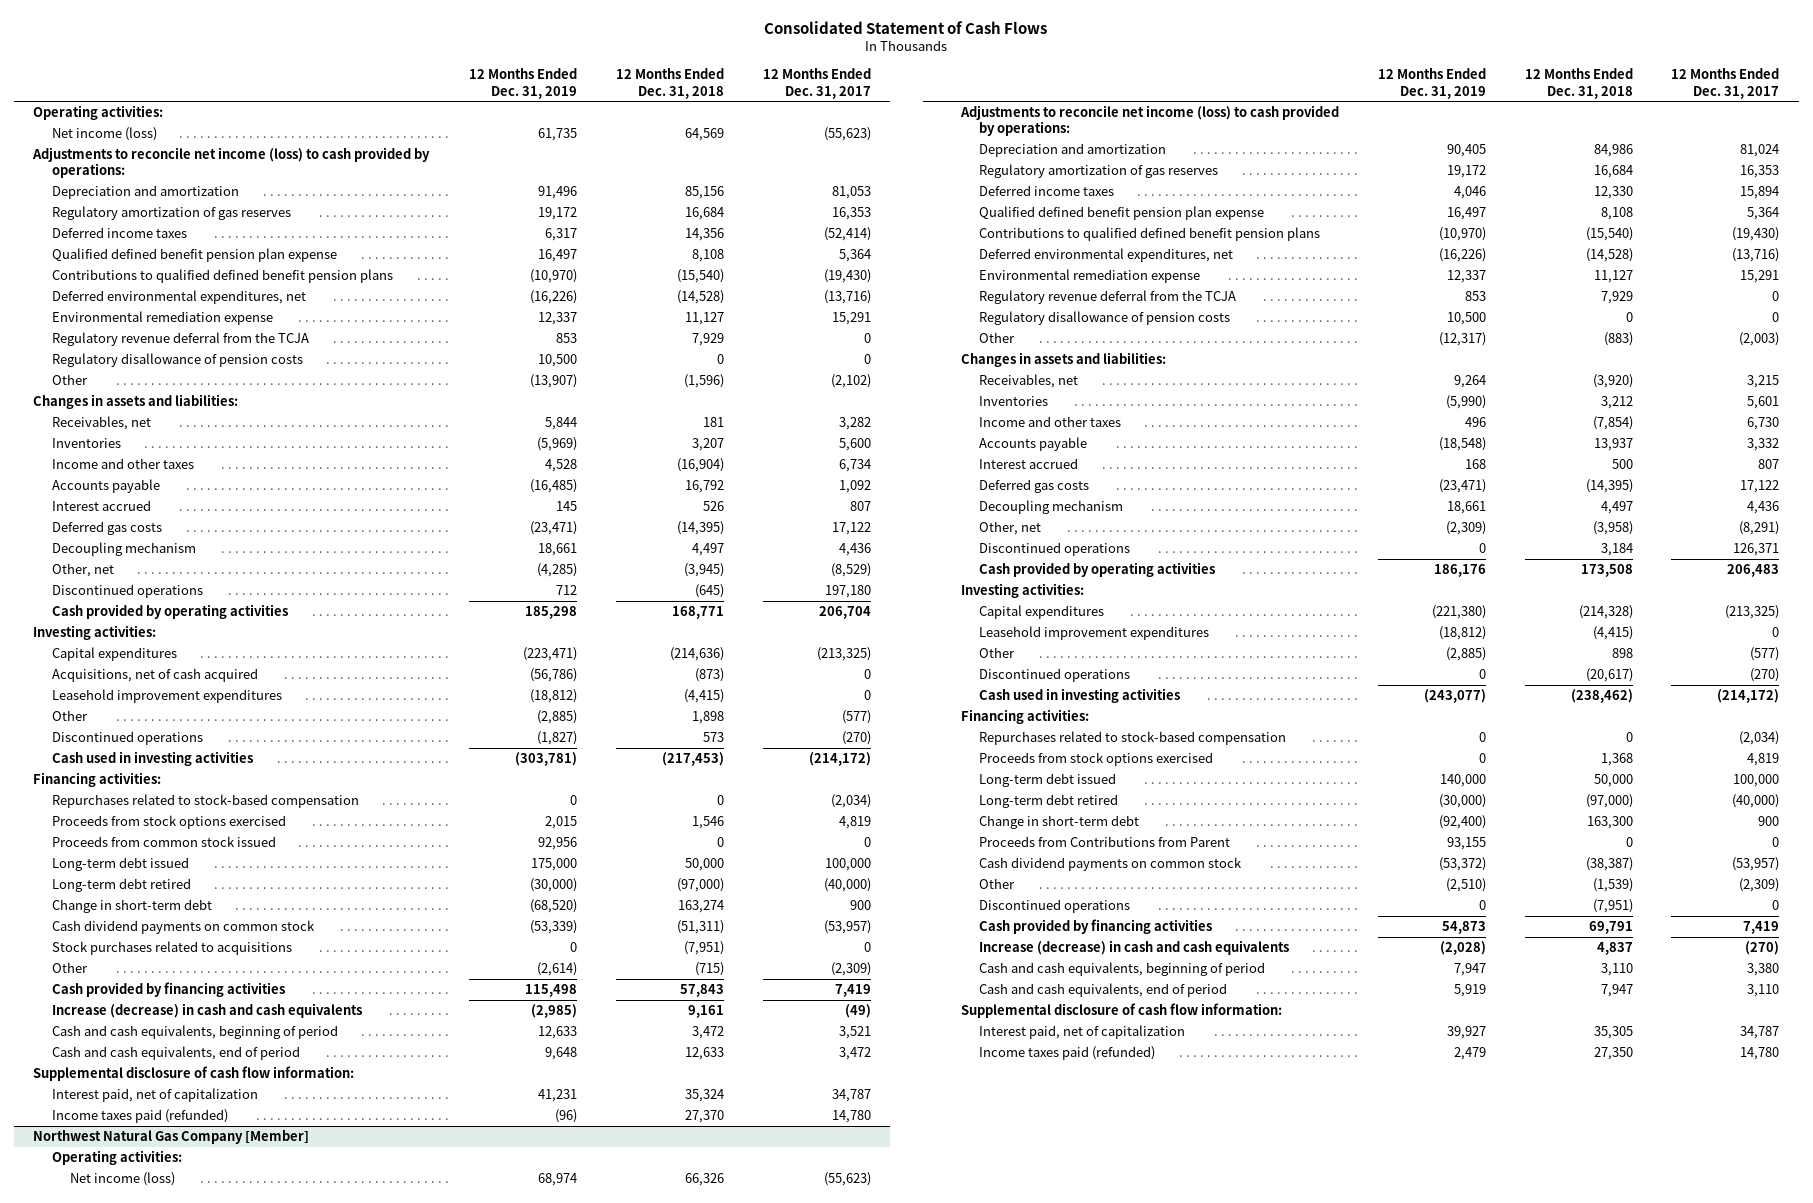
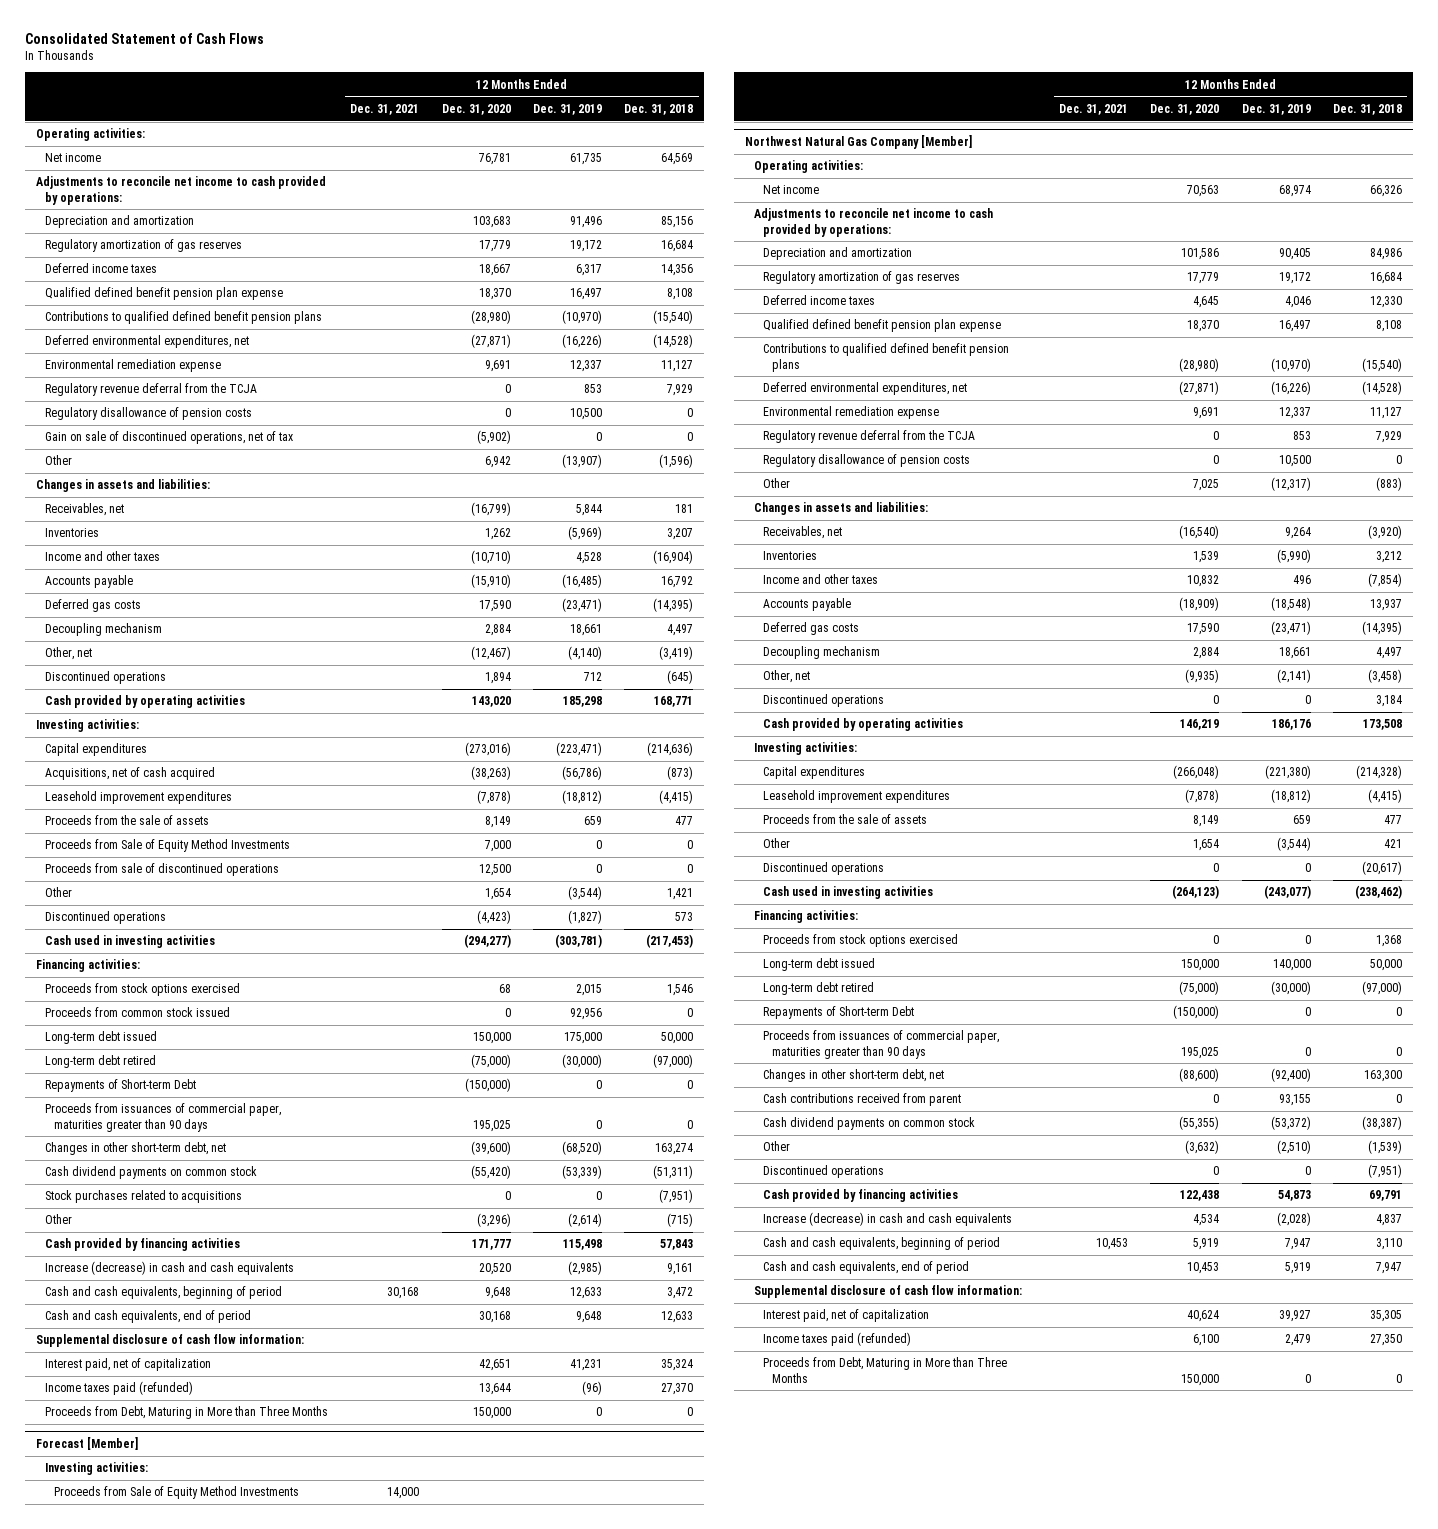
[762,68,871,99] 12 Months Ended Dec. 31, 2017 -> none
none -> [350,103,420,115] Dec. 31, 2021
none -> [441,103,511,115] Dec. 31, 2020
[51,127,157,142] Net income (loss) -> [45,153,102,163] Net income
[32,147,431,179] Adjustments to reconcile net income (loss) to cash provided by operations: -> [36,176,327,205] Adjustments to reconcile net income to cash provided by operations:
none -> [45,431,294,445] Gain on sale of discontinued operations, net of tax
[51,500,151,512] Interest accrued -> none
[536,563,577,578] (4,285) -> [567,646,602,661] (4,140)
[683,563,724,578] (3,945) -> [659,646,694,661] (3,419)
none -> [45,815,210,826] Proceeds from the sale of assets
none -> [45,839,291,853] Proceeds from Sale of Equity Method Investments
none -> [45,863,280,877] Proceeds from sale of discontinued operations
[536,710,577,725] (2,885) -> [567,886,602,901] (3,544)
[691,711,724,725] 1,898 -> [667,888,694,901] 1,421
[51,794,359,809] Repurchases related to stock-based compensation -> none
none -> [45,1079,197,1093] Repayments of Short-term Debt
none -> [45,1103,282,1132] Proceeds from issuances of commercial paper, maturities greater than 90 days
[51,899,212,914] Change in short-term debt -> [45,1142,227,1156] Changes in other short-term debt, net
none -> [45,1406,329,1420] Proceeds from Debt, Maturing in More than Three Months
none -> [36,1436,139,1450] Forecast [Member]
none -> [45,1462,149,1476] Investing activities:
none -> [54,1486,300,1500] Proceeds from Sale of Equity Method Investments
[70,1172,176,1187] Net income (loss) -> [762,185,819,195] Net income
[959,105,1339,137] Adjustments to reconcile net income (loss) to cash provided by operations: -> [754,208,994,237] Adjustments to reconcile net income to cash provided by operations:
[979,458,1079,470] Interest accrued -> none
[1445,521,1486,536] (2,309) -> [1276,669,1311,684] (2,141)
[1592,521,1633,536] (3,958) -> [1367,669,1402,684] (3,458)
none -> [762,814,927,825] Proceeds from the sale of assets
[1445,647,1486,662] (2,885) -> [1276,837,1311,852] (3,544)
[1611,648,1633,659] 898 -> [1383,839,1402,849] 421
[979,731,1287,746] Repurchases related to stock-based compensation -> none
none -> [762,1006,914,1020] Repayments of Short-term Debt
none -> [762,1030,999,1059] Proceeds from issuances of commercial paper, maturities greater than 90 days
[979,815,1140,830] Change in short-term debt -> [762,1069,944,1083] Changes in other short-term debt, net
[979,836,1231,848] Proceeds from Contributions from Parent -> [762,1093,961,1107] Cash contributions received from parent
none -> [762,1357,1007,1383] Proceeds from Debt, Maturing in More than Three Months

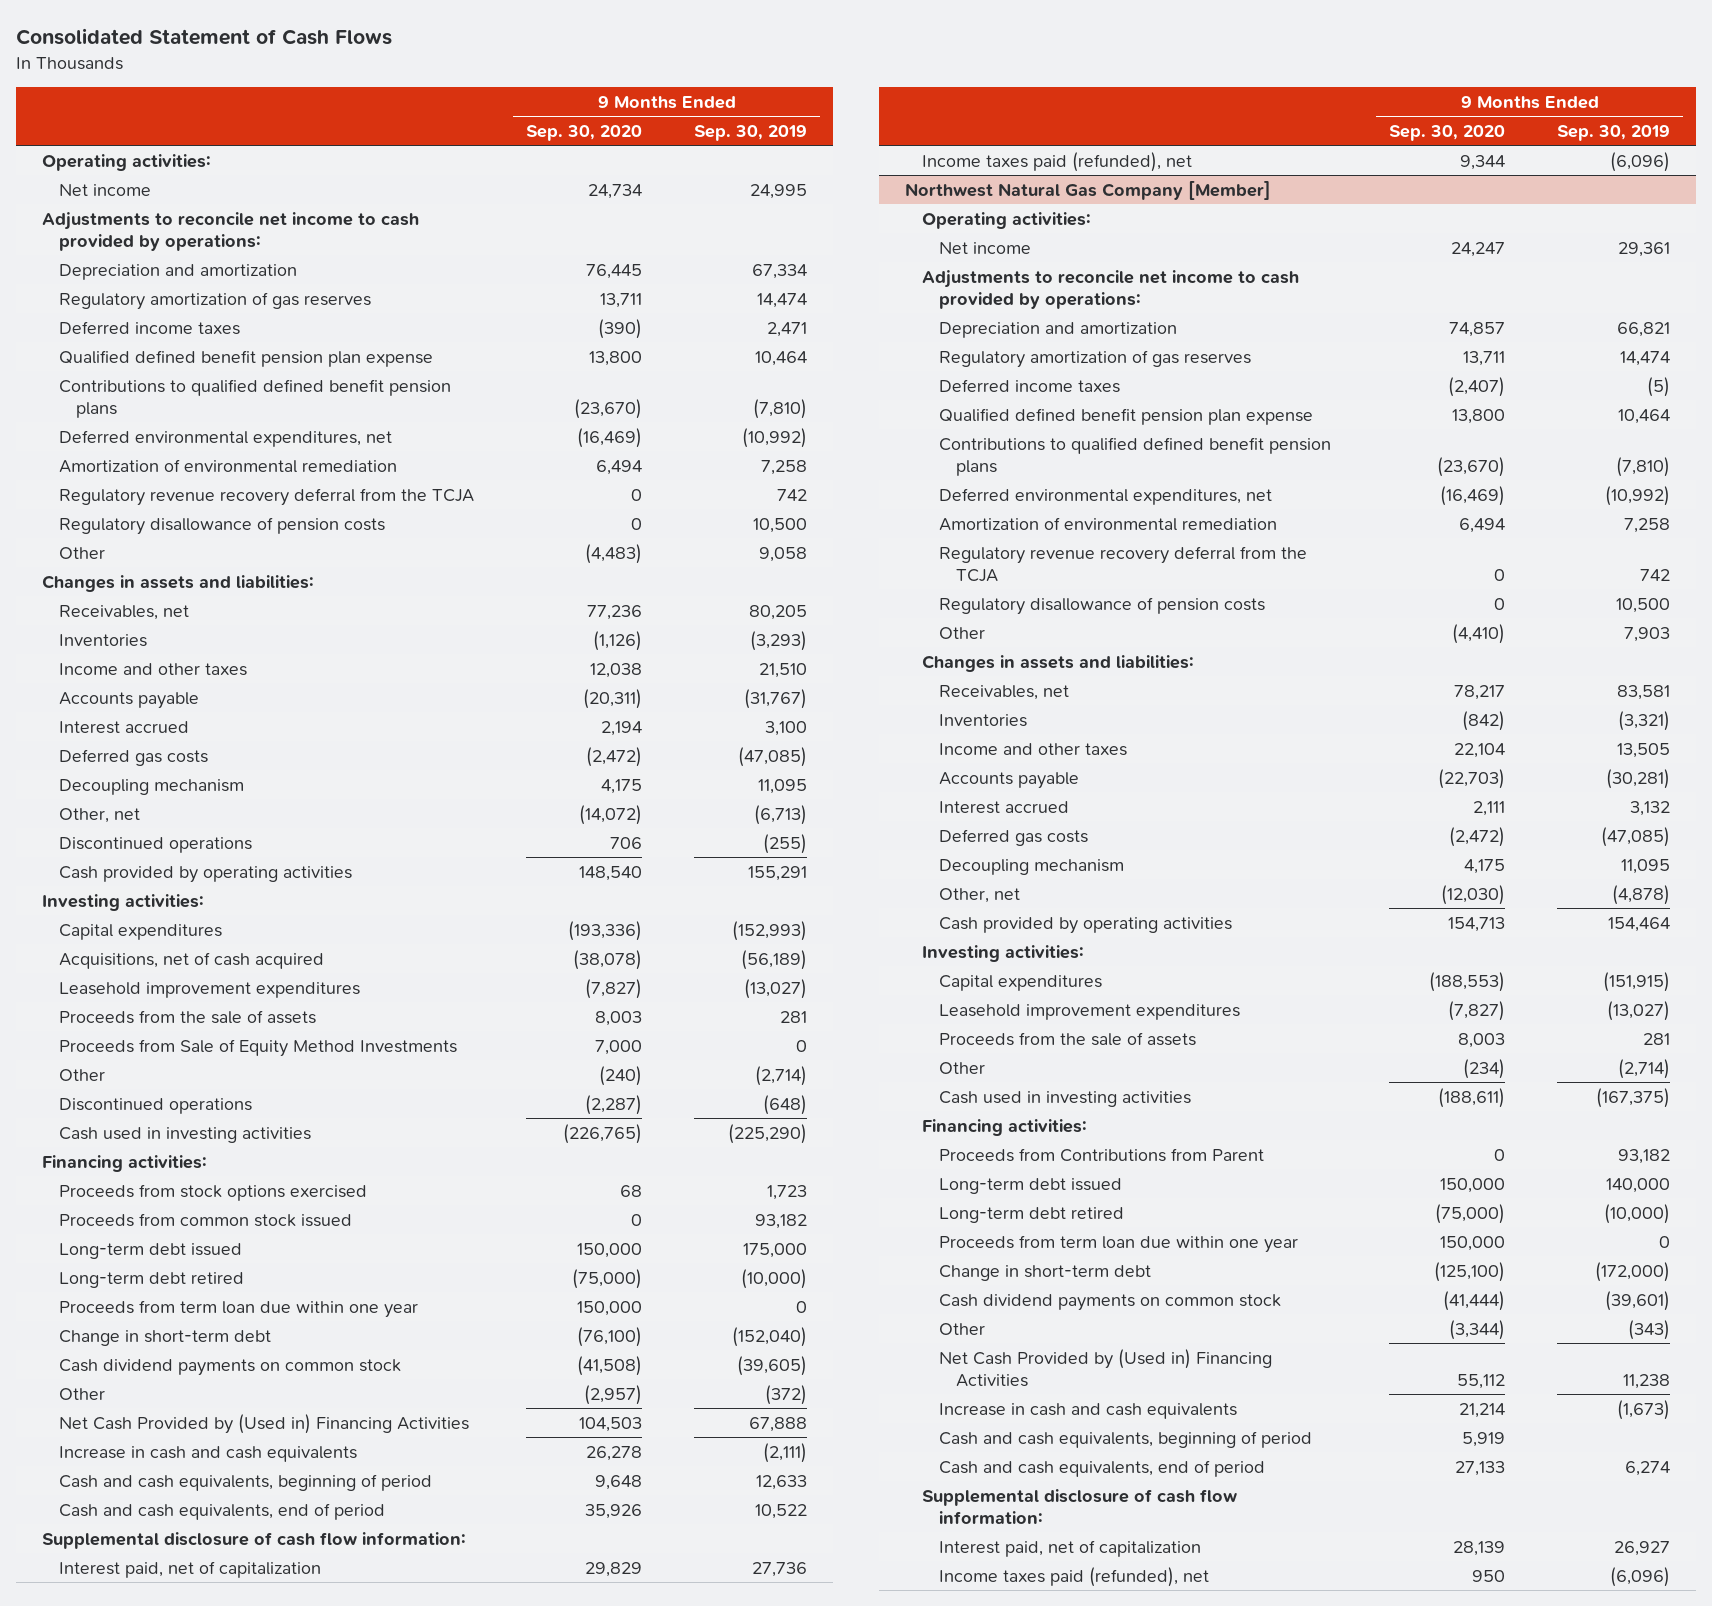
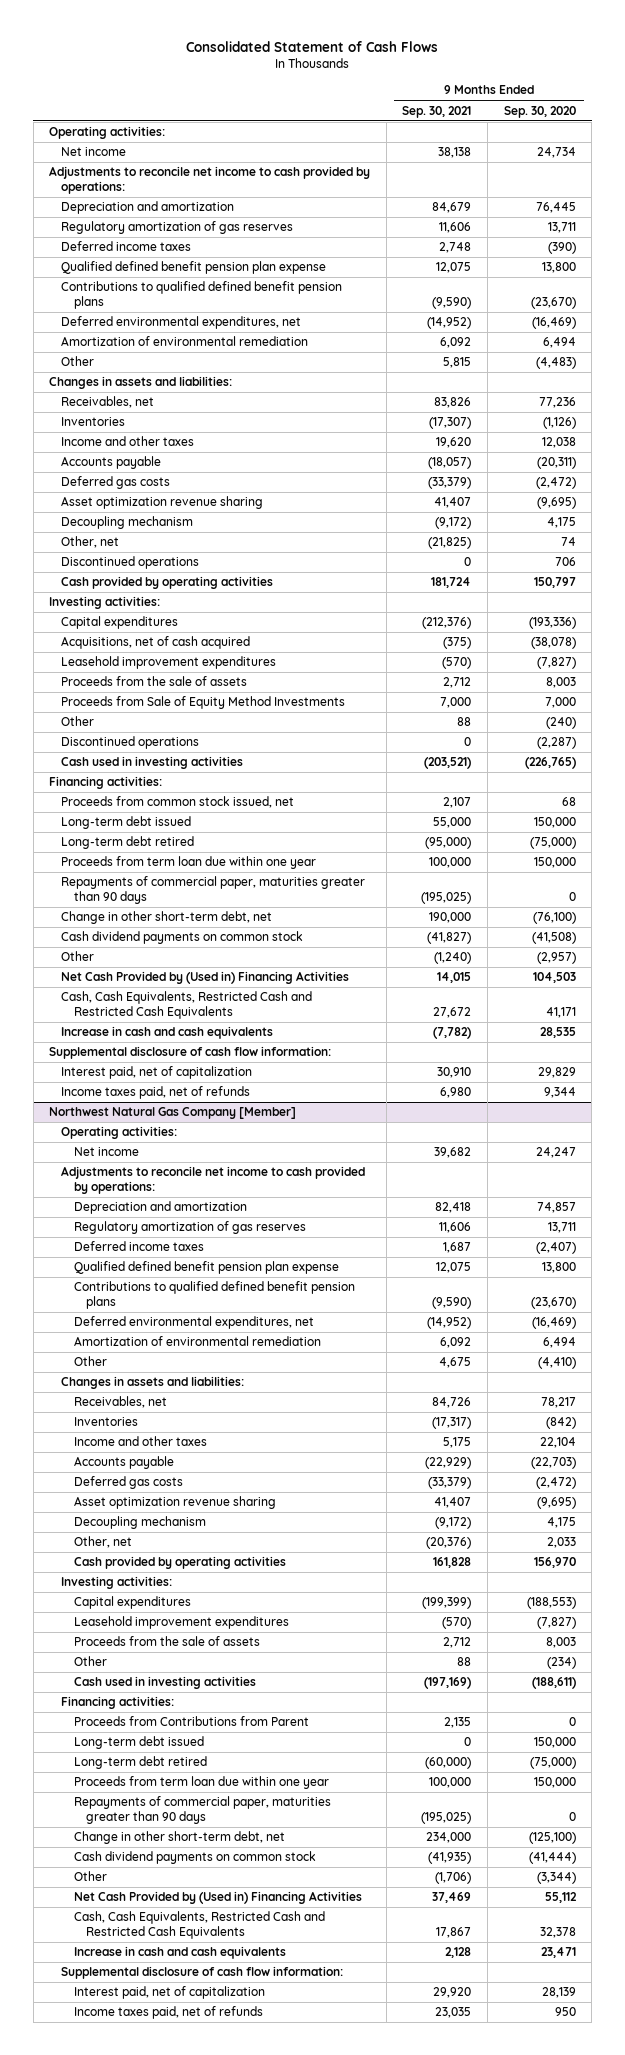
[694,124,808,141] Sep. 30, 2019 -> none
none -> [402,105,472,118] Sep. 30, 2021
[59,487,475,506] Regulatory revenue recovery deferral from the TCJA -> none
[59,516,386,535] Regulatory disallowance of pension costs -> none
[59,720,190,734] Interest accrued -> none
none -> [61,496,264,510] Asset optimization revenue sharing
[579,804,643,825] (14,072) -> [560,537,576,547] 74
[579,865,643,881] 148,540 -> [533,577,576,589] 150,797
[59,1183,368,1201] Proceeds from stock options exercised -> none
[59,1212,353,1227] Proceeds from common stock issued -> [61,796,295,809] Proceeds from common stock issued, net
[631,1213,643,1226] 0 -> [561,797,576,807] 68
none -> [61,876,366,904] Repayments of commercial paper, maturities greater than 90 days
[59,1329,272,1346] Change in short-term debt -> [61,911,273,925] Change in other short-term debt, net
[59,1473,433,1491] Cash and cash equivalents, beginning of period -> none
[59,1502,386,1520] Cash and cash equivalents, end of period -> none
none -> [61,991,313,1019] Cash, Cash Equivalents, Restricted Cash and Restricted Cash Equivalents
[586,1445,643,1461] 26,278 -> [539,1027,576,1039] 28,535
[921,151,1192,172] Income taxes paid (refunded), net -> [61,1086,251,1100] Income taxes paid, net of refunds
[938,545,1307,582] Regulatory revenue recovery deferral from the TCJA -> none
[938,596,1265,615] Regulatory disallowance of pension costs -> none
[938,800,1069,814] Interest accrued -> none
none -> [73,1496,276,1510] Asset optimization revenue sharing
[1440,884,1505,905] (12,030) -> [546,1537,576,1549] 2,033
[1447,916,1505,932] 154,713 -> [533,1557,576,1569] 156,970
none -> [73,1796,331,1824] Repayments of commercial paper, maturities greater than 90 days
[938,1264,1151,1281] Change in short-term debt -> [73,1831,285,1845] Change in other short-term debt, net
[938,1430,1312,1448] Cash and cash equivalents, beginning of period -> none
[938,1459,1265,1477] Cash and cash equivalents, end of period -> none
none -> [73,1911,325,1939] Cash, Cash Equivalents, Restricted Cash and Restricted Cash Equivalents
[1458,1402,1505,1418] 21,214 -> [540,1947,576,1959] 23,471
[938,1566,1209,1587] Income taxes paid (refunded), net -> [73,2006,263,2020] Income taxes paid, net of refunds

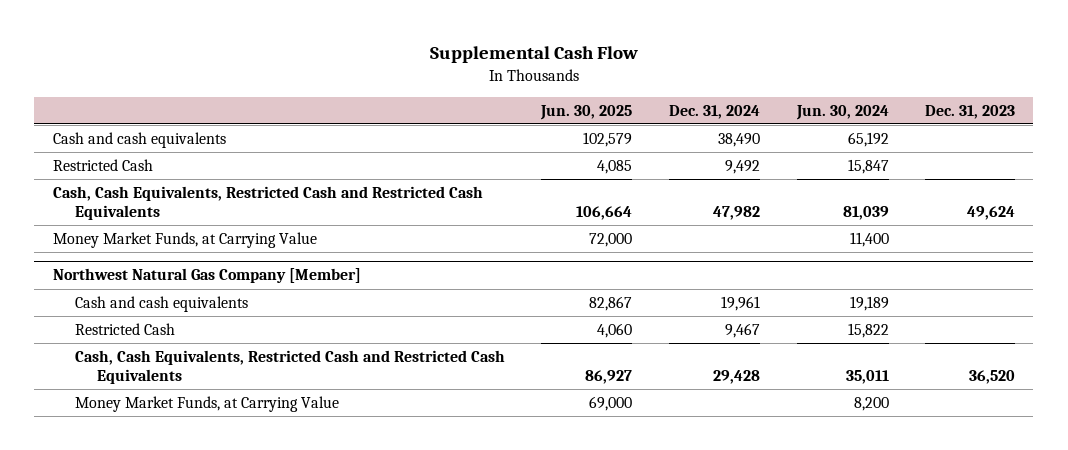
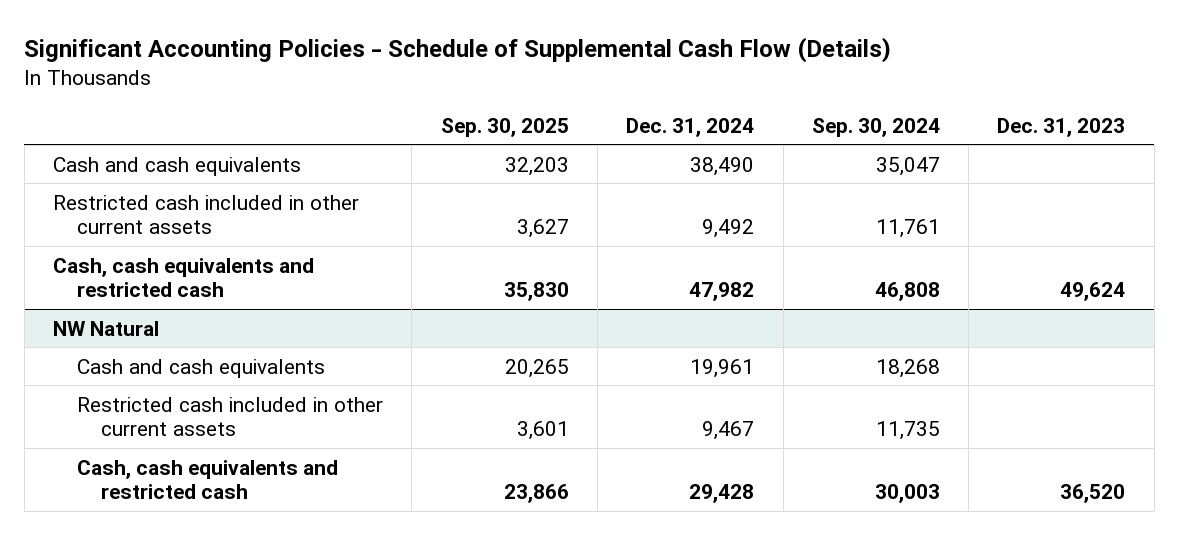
[429,46,638,64] Supplemental Cash Flow -> [24,36,892,63] Significant Accounting Policies - Schedule of Supplemental Cash Flow (Details)
[540,104,633,120] Jun. 30, 2025 -> none
[795,104,889,120] Jun. 30, 2024 -> none
none -> [440,117,569,137] Sep. 30, 2025
none -> [811,117,940,137] Sep. 30, 2024
[52,232,317,249] Money Market Funds, at Carrying Value -> none
[52,159,153,172] Restricted Cash -> [52,194,359,235] Restricted cash included in other current assets
[52,186,483,220] Cash, Cash Equivalents, Restricted Cash and Restricted Cash Equivalents -> [52,257,314,298] Cash, cash equivalents and restricted cash
[52,268,361,284] Northwest Natural Gas Company [Member] -> [52,320,159,336] NW Natural
[74,396,339,413] Money Market Funds, at Carrying Value -> none
[74,323,175,336] Restricted Cash -> [76,396,383,437] Restricted cash included in other current assets
[74,350,505,384] Cash, Cash Equivalents, Restricted Cash and Restricted Cash Equivalents -> [76,459,338,500] Cash, cash equivalents and restricted cash

